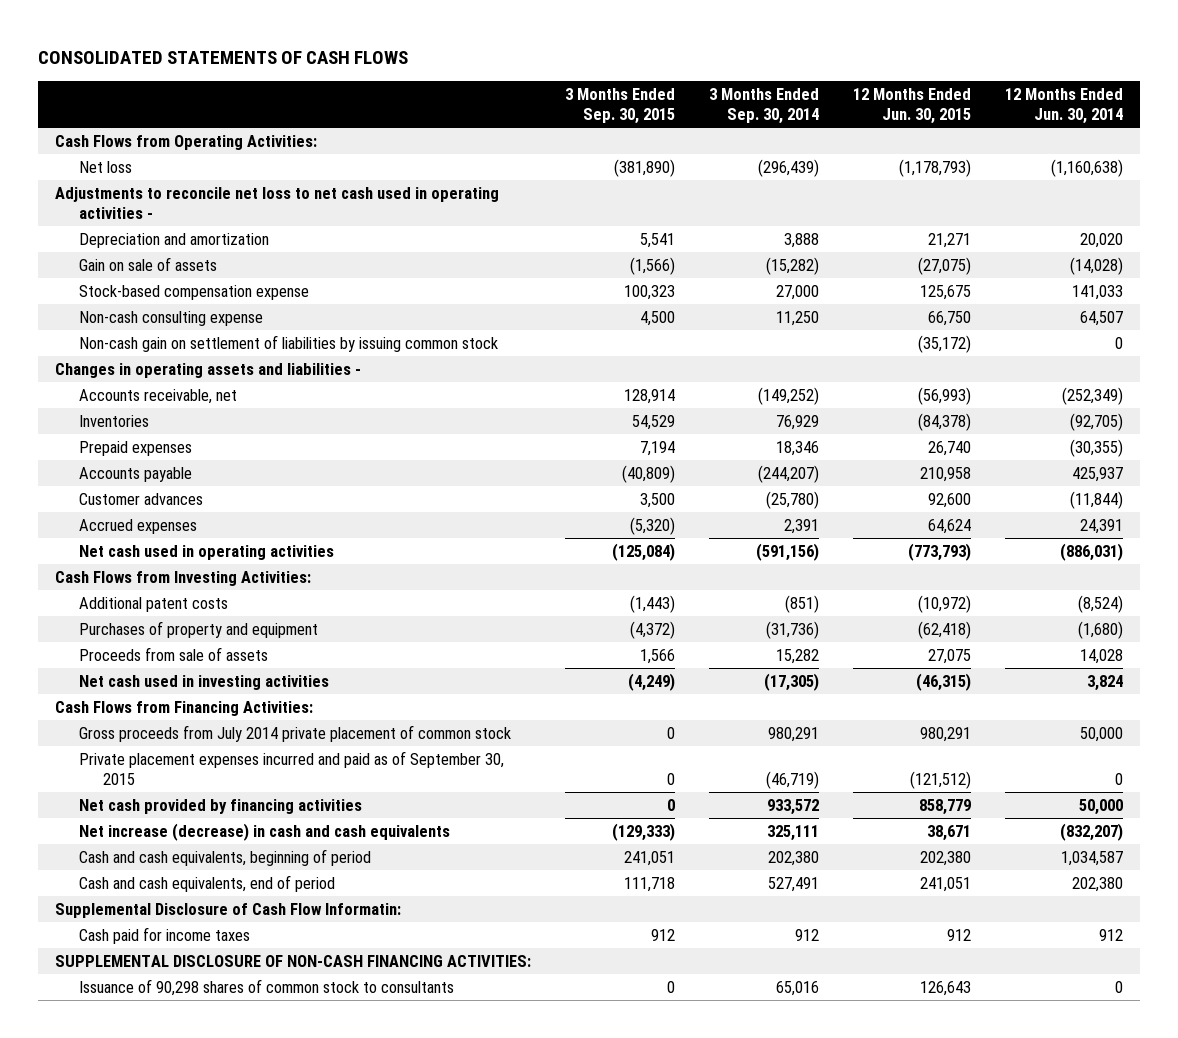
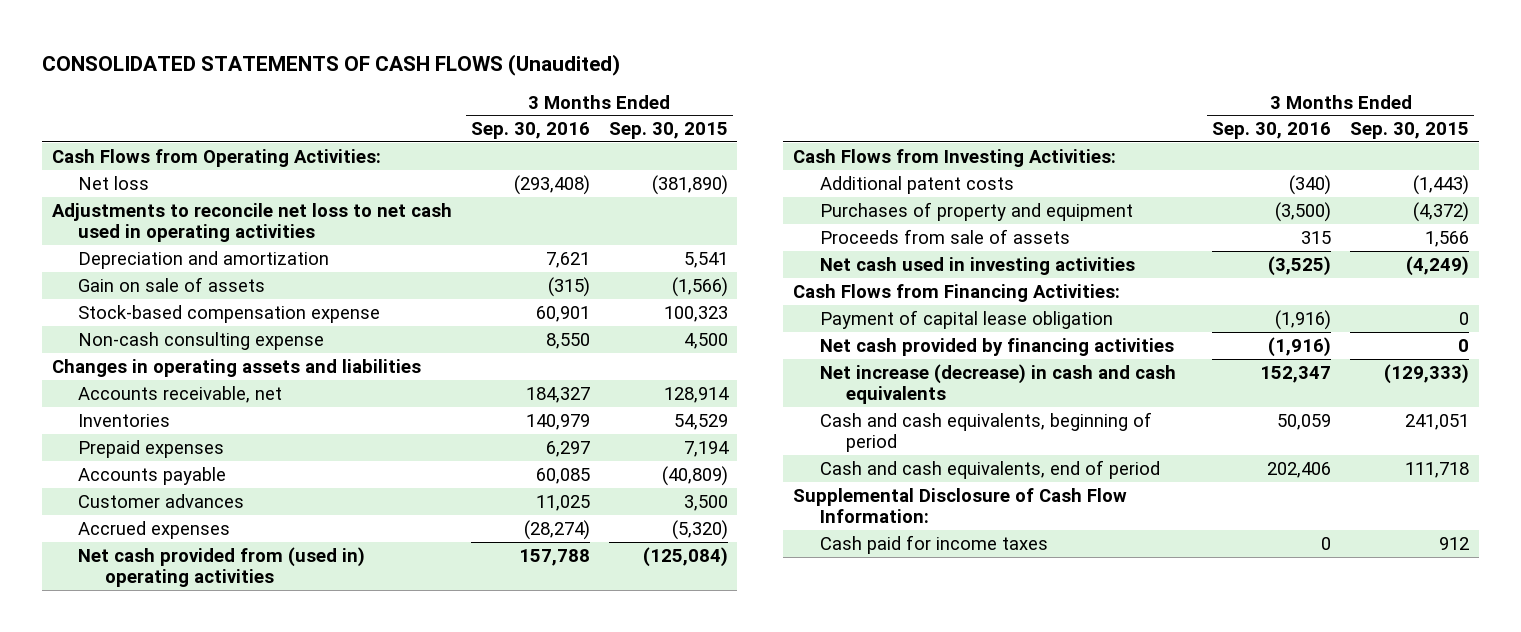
[38,51,409,65] CONSOLIDATED STATEMENTS OF CASH FLOWS -> [42,53,621,76] CONSOLIDATED STATEMENTS OF CASH FLOWS (Unaudited)
[709,88,820,125] 3 Months Ended Sep. 30, 2014 -> none
[853,88,972,125] 12 Months Ended Jun. 30, 2015 -> none
[1005,88,1124,125] 12 Months Ended Jun. 30, 2014 -> none
none -> [470,122,590,140] Sep. 30, 2016
[55,186,500,220] Adjustments to reconcile net loss to net cash used in operating activities - -> [51,202,452,243] Adjustments to reconcile net loss to net cash used in operating activities
[78,334,498,352] Non-cash gain on settlement of liabilities by issuing common stock -> none
[55,362,362,378] Changes in operating assets and liabilities - -> [51,358,421,377] Changes in operating assets and liabilities
[78,544,334,560] Net cash used in operating activities -> [78,546,366,588] Net cash provided from (used in) operating activities
[78,724,511,742] Gross proceeds from July 2014 private placement of common stock -> none
[78,750,504,786] Private placement expenses incurred and paid as of September 30, 2015 -> none
none -> [819,309,1113,329] Payment of capital lease obligation
[55,902,402,918] Supplemental Disclosure of Cash Flow Informatin: -> [792,487,1127,524] Supplemental Disclosure of Cash Flow Information:
[55,954,532,967] SUPPLEMENTAL DISCLOSURE OF NON-CASH FINANCING ACTIVITIES: -> none
[78,978,454,996] Issuance of 90,298 shares of common stock to consultants -> none

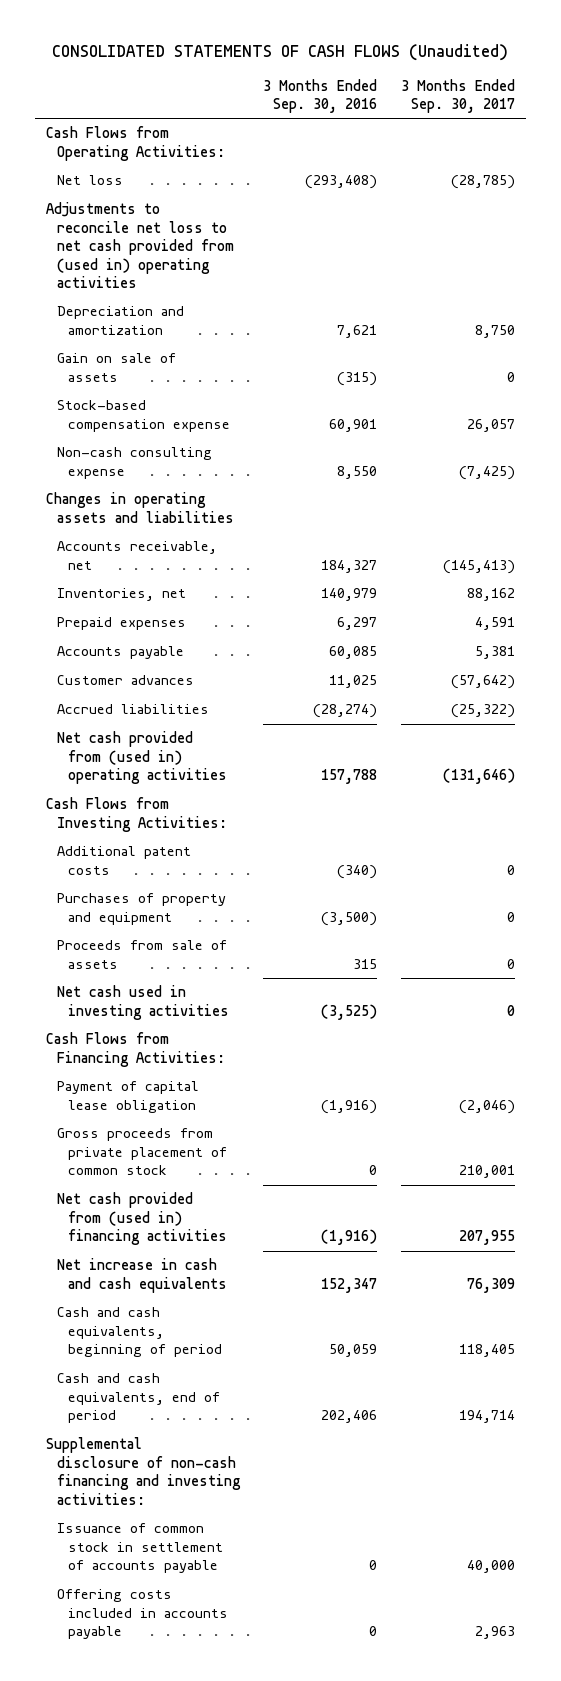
[608,122,728,140] Sep. 30, 2015 -> none
none -> [400,78,515,113] 3 Months Ended Sep. 30, 2017
[51,202,452,243] Adjustments to reconcile net loss to net cash used in operating activities -> [46,202,234,288] Adjustments to reconcile net loss to net cash provided from (used in) operating activities
[78,413,171,427] Inventories -> [56,588,186,602] Inventories, net
[78,520,231,539] Accrued expenses -> [56,704,209,715] Accrued liabilities
none -> [56,1128,227,1176] Gross proceeds from private placement of common stock
[819,337,1174,356] Net cash provided by financing activities -> [56,1192,227,1246] Net cash provided from (used in) financing activities
[819,363,1176,405] Net increase (decrease) in cash and cash equivalents -> [56,1258,227,1293] Net increase in cash and cash equivalents
[792,487,1127,524] Supplemental Disclosure of Cash Flow Information: -> none
[819,534,1048,554] Cash paid for income taxes -> none
none -> [46,1437,241,1505] Supplemental disclosure of non-cash financing and investing activities:
none -> [56,1523,223,1574] Issuance of common stock in settlement of accounts payable
none -> [56,1589,228,1640] Offering costs included in accounts payable

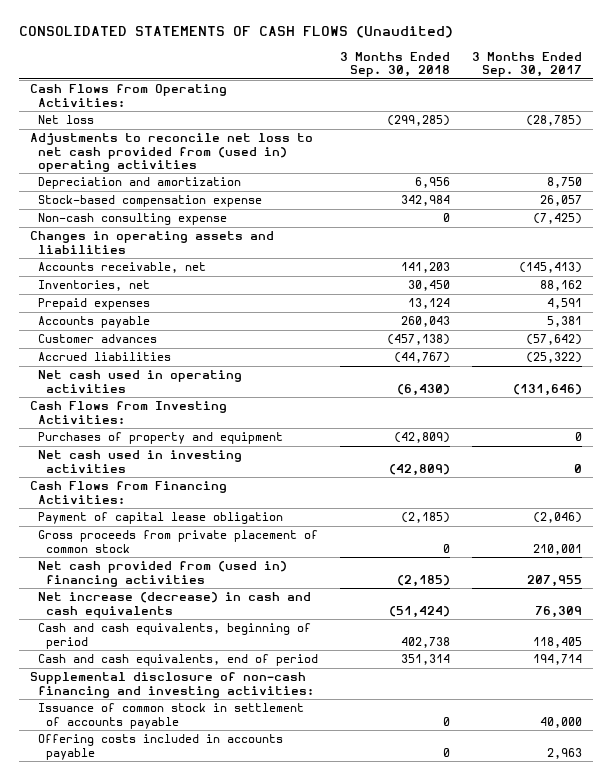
[263,78,378,113] 3 Months Ended Sep. 30, 2016 -> none
none -> [339,51,450,78] 3 Months Ended Sep. 30, 2018
[56,353,176,382] Gain on sale of assets -> none
[56,731,227,785] Net cash provided from (used in) operating activities -> [37,370,242,393] Net cash used in operating activities
[56,846,191,875] Additional patent costs -> none
[56,940,227,969] Proceeds from sale of assets -> none
[56,1258,227,1293] Net increase in cash and cash equivalents -> [37,592,311,618] Net increase (decrease) in cash and cash equivalents

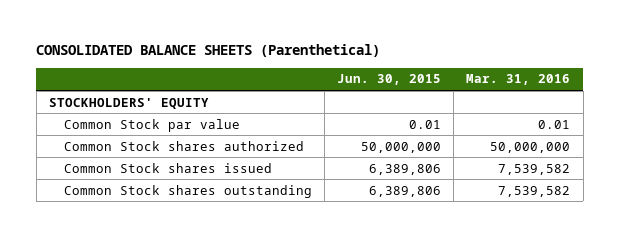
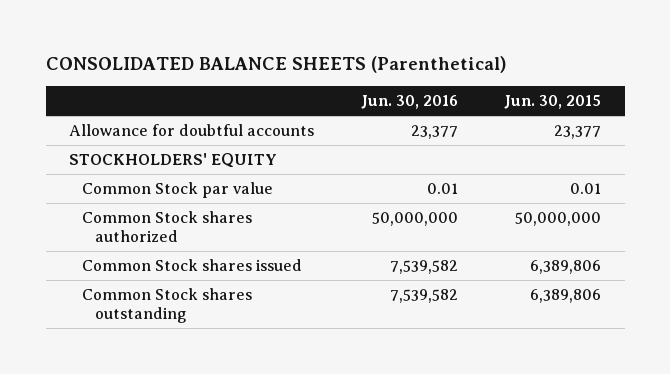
[466,74,571,86] Mar. 31, 2016 -> none
none -> [360,95,458,110] Jun. 30, 2016
none -> [69,124,315,137] Allowance for doubtful accounts

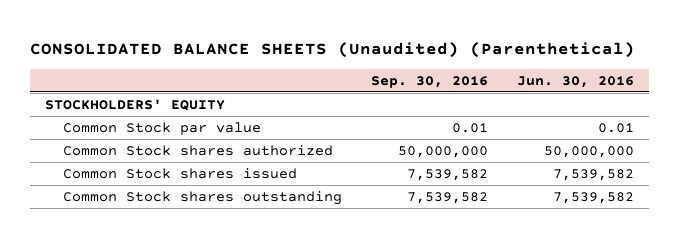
[45,56,507,74] CONSOLIDATED BALANCE SHEETS (Parenthetical) -> [30,42,636,59] CONSOLIDATED BALANCE SHEETS (Unaudited) (Parenthetical)
[504,95,602,110] Jun. 30, 2015 -> none
none -> [370,75,488,88] Sep. 30, 2016
[69,124,315,137] Allowance for doubtful accounts -> none

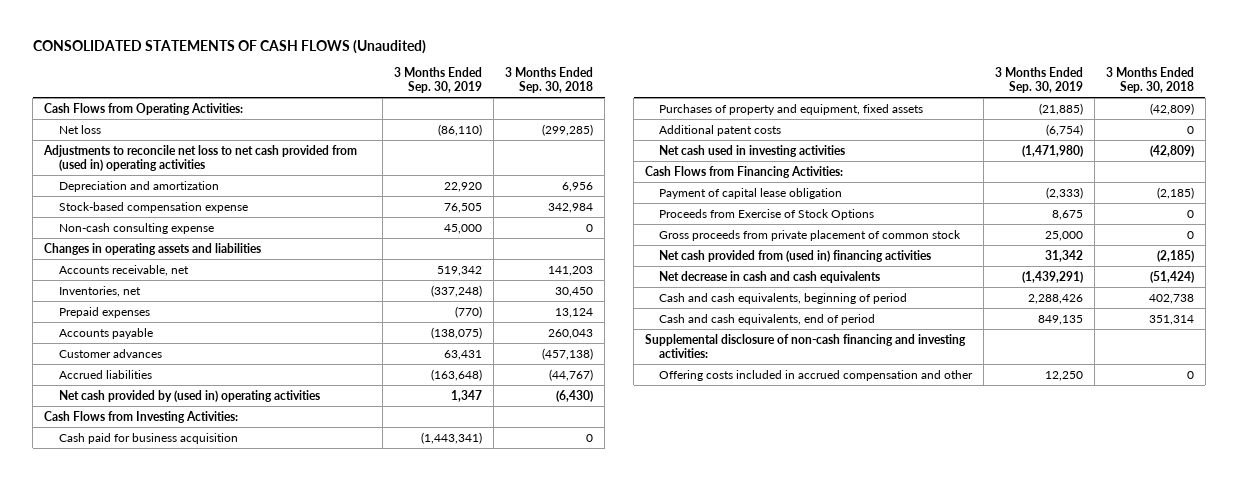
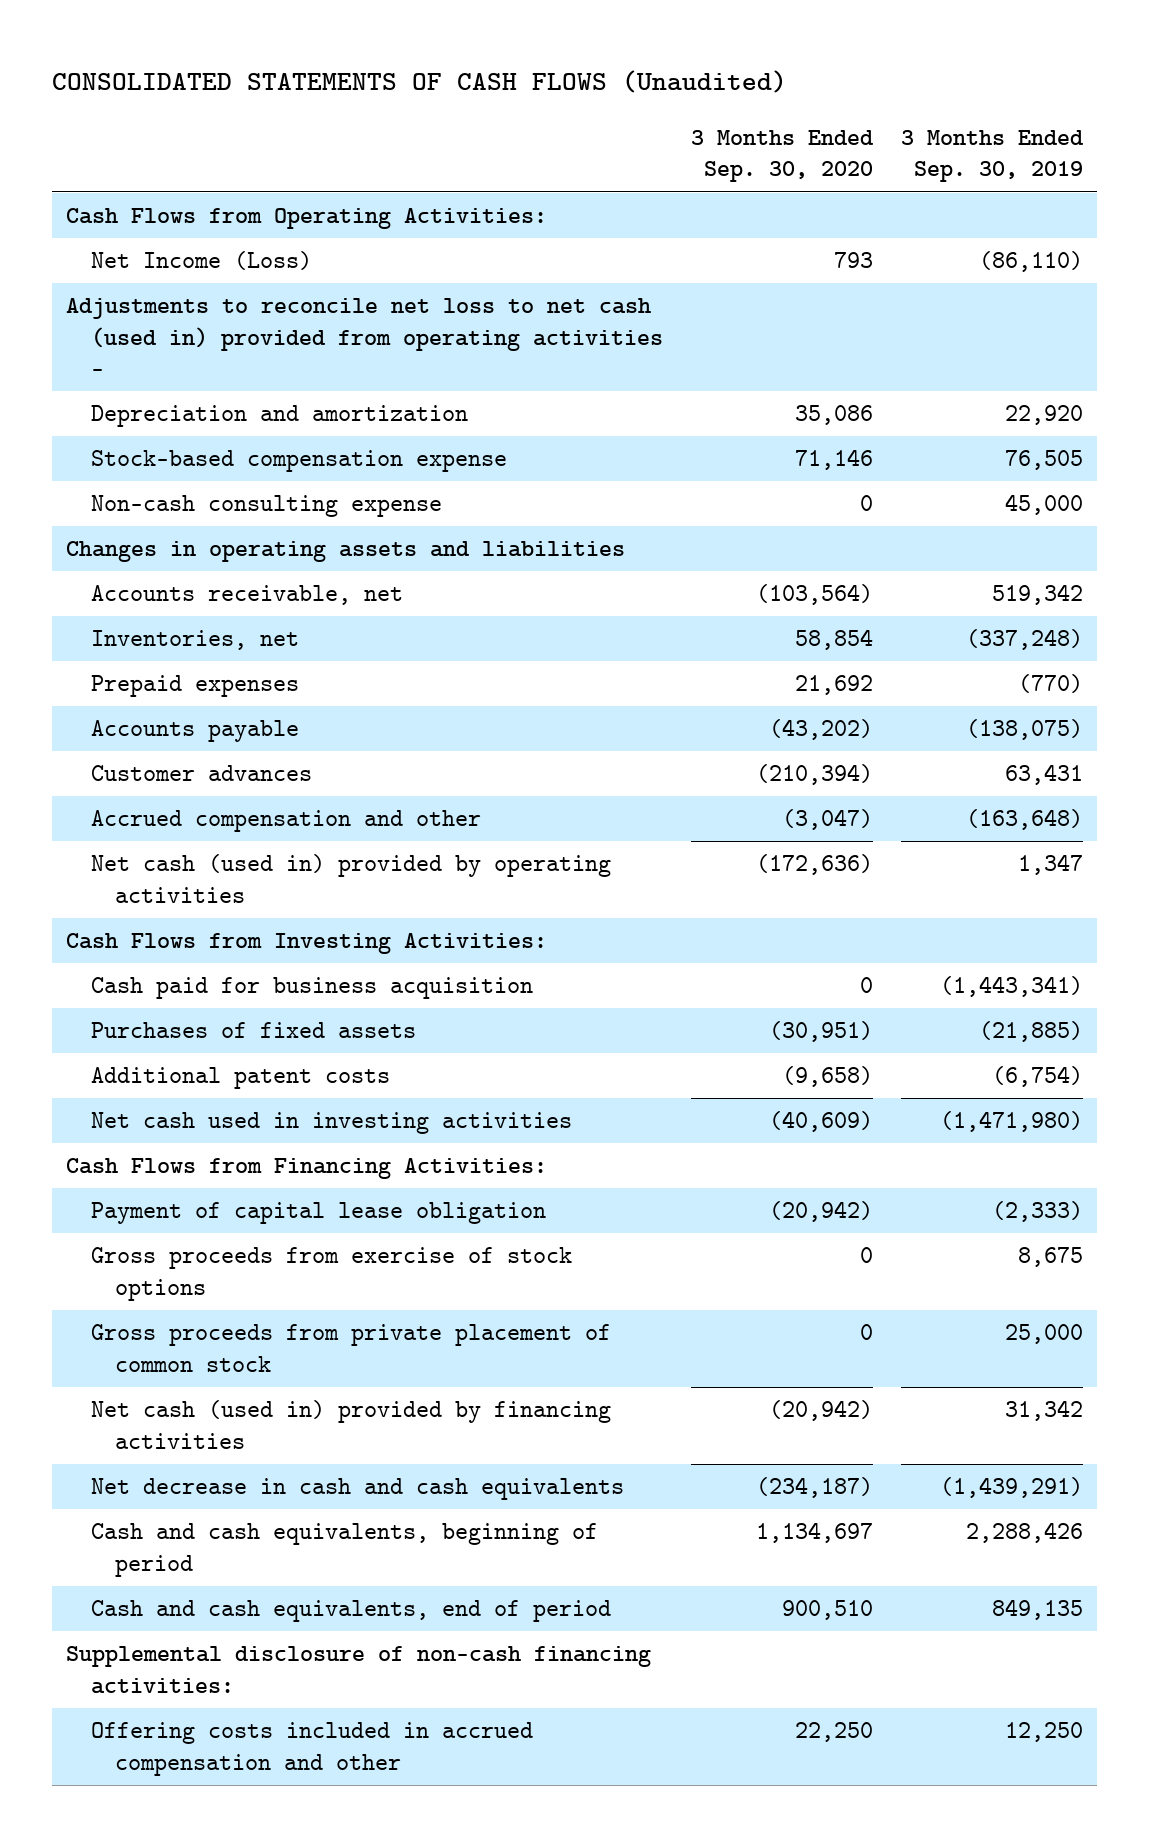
[505,67,594,93] 3 Months Ended Sep. 30, 2018 -> none
none -> [691,129,875,183] 3 Months Ended Sep. 30, 2020
[58,124,101,134] Net loss -> [90,251,312,271] Net Income (Loss)
[43,144,358,171] Adjustments to reconcile net loss to net cash provided from (used in) operating activities -> [66,298,663,377] Adjustments to reconcile net loss to net cash (used in) provided from operating activities -
[58,369,152,379] Accrued liabilities -> [90,810,481,833] Accrued compensation and other
[58,389,320,402] Net cash provided by (used in) operating activities -> [90,854,611,903] Net cash (used in) provided by operating activities
[659,103,924,115] Purchases of property and equipment, fixed assets -> [90,1022,416,1039] Purchases of fixed assets
[659,208,875,220] Proceeds from Exercise of Stock Options -> [90,1247,572,1301] Gross proceeds from exercise of stock options
[659,249,932,262] Net cash provided from (used in) financing activities -> [90,1400,611,1449] Net cash (used in) provided by financing activities
[645,333,967,358] Supplemental disclosure of non-cash financing and investing activities: -> [66,1646,652,1694] Supplemental disclosure of non-cash financing activities:

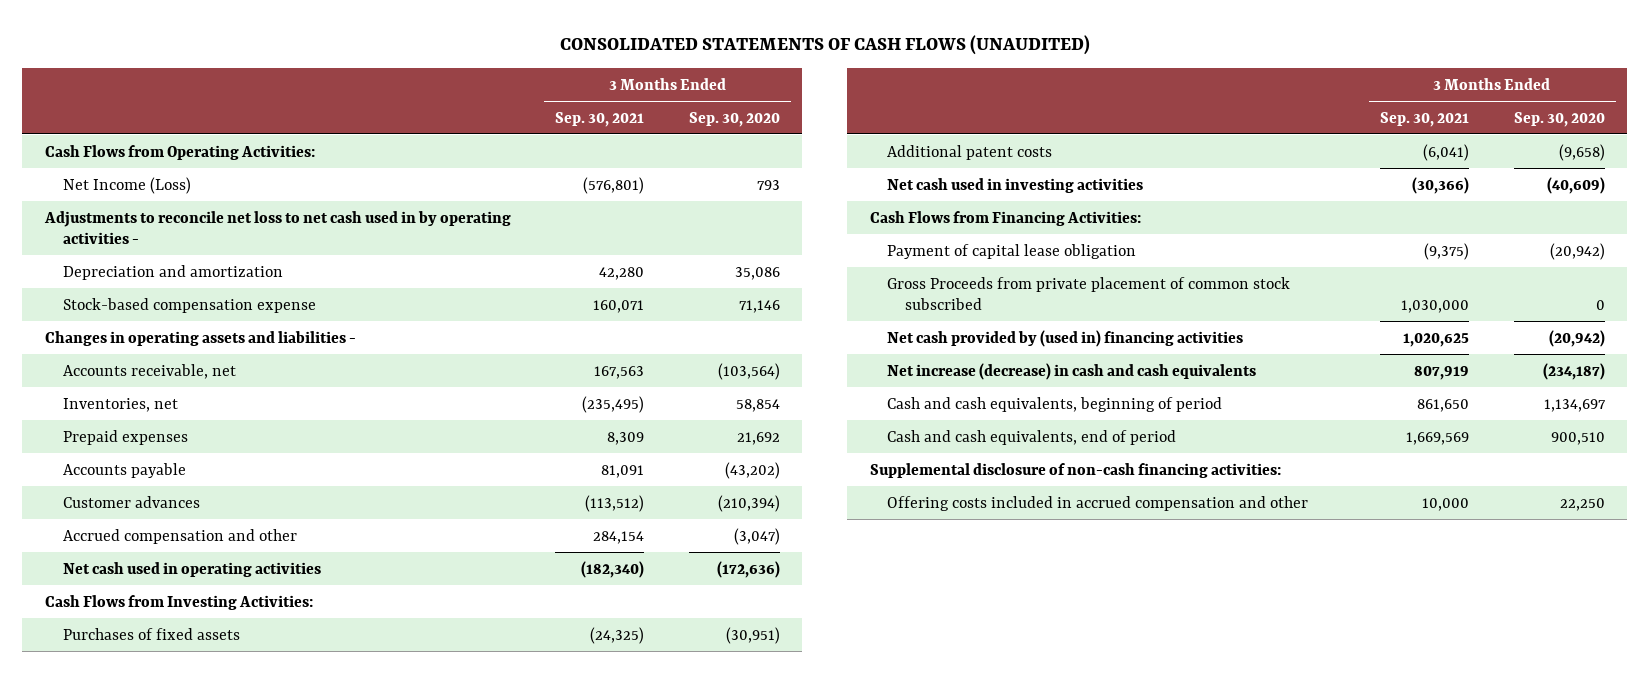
[52,70,788,94] CONSOLIDATED STATEMENTS OF CASH FLOWS (Unaudited) -> [559,35,1090,56] CONSOLIDATED STATEMENTS OF CASH FLOWS (UNAUDITED)
[901,129,1085,183] 3 Months Ended Sep. 30, 2019 -> none
none -> [555,111,645,127] Sep. 30, 2021
[66,298,663,377] Adjustments to reconcile net loss to net cash (used in) provided from operating activities - -> [43,210,511,244] Adjustments to reconcile net loss to net cash used in by operating activities -
[90,495,442,518] Non-cash consulting expense -> none
[66,541,626,563] Changes in operating assets and liabilities -> [44,330,356,346] Changes in operating assets and liabilities -
[90,854,611,903] Net cash (used in) provided by operating activities -> [62,561,321,577] Net cash used in operating activities
[90,977,533,1000] Cash paid for business acquisition -> none
[90,1247,572,1301] Gross proceeds from exercise of stock options -> none
[90,1324,611,1372] Gross proceeds from private placement of common stock -> [887,276,1291,310] Gross Proceeds from private placement of common stock subscribed
[90,1400,611,1449] Net cash (used in) provided by financing activities -> [887,329,1244,347] Net cash provided by (used in) financing activities
[90,1478,624,1501] Net decrease in cash and cash equivalents -> [887,362,1257,380] Net increase (decrease) in cash and cash equivalents

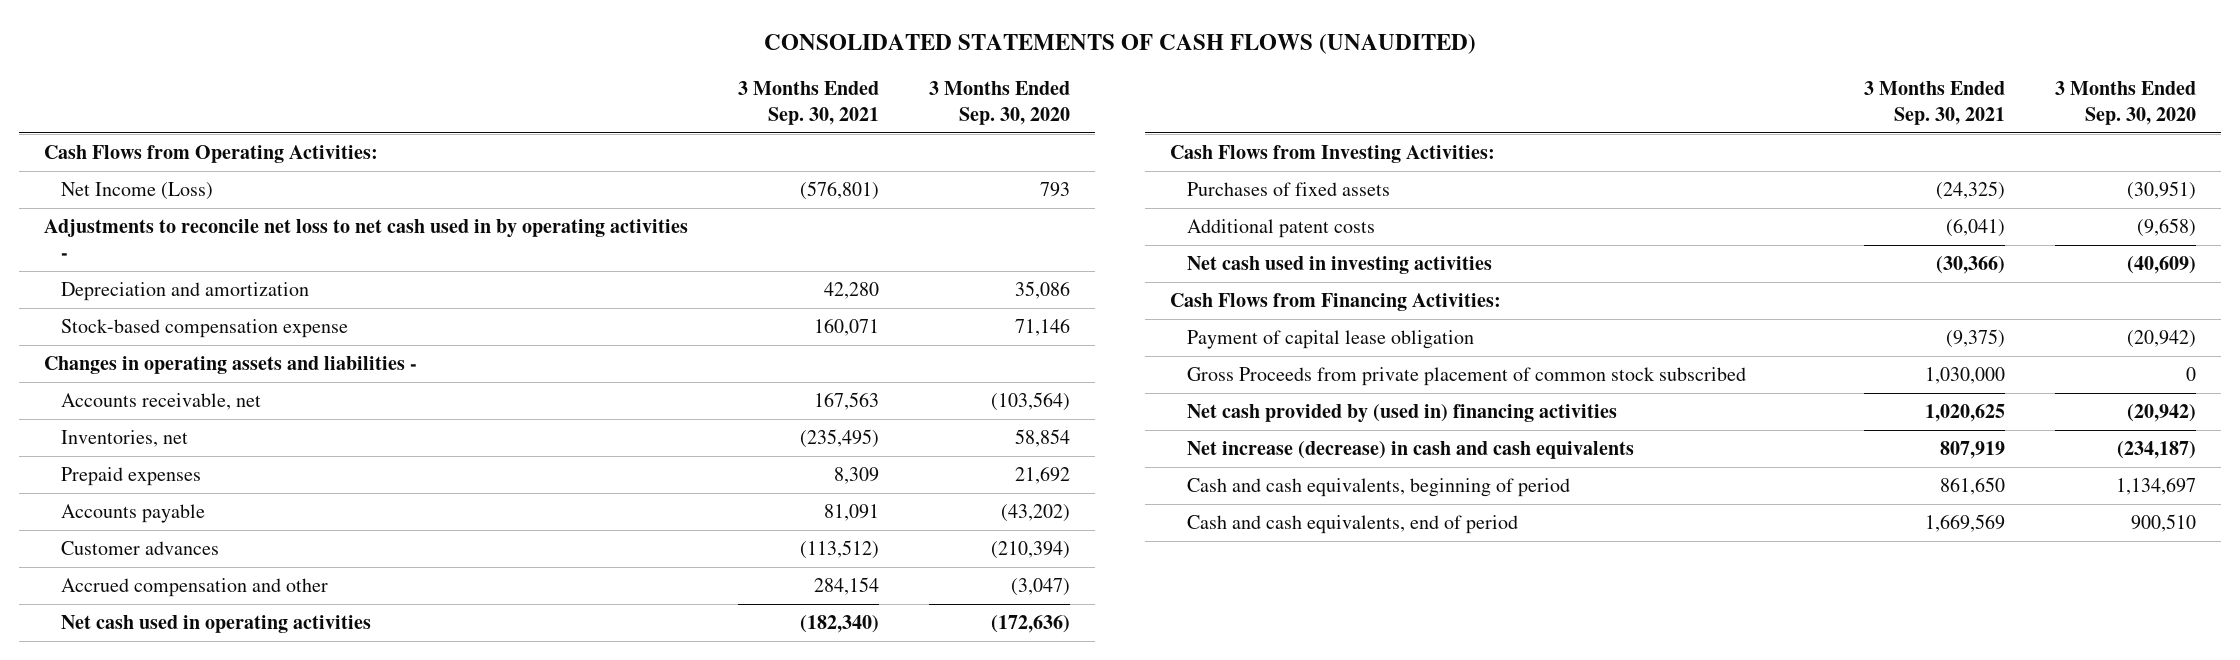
[869,462,1281,478] Supplemental disclosure of non-cash financing activities: -> none
[887,495,1309,511] Offering costs included in accrued compensation and other -> none

